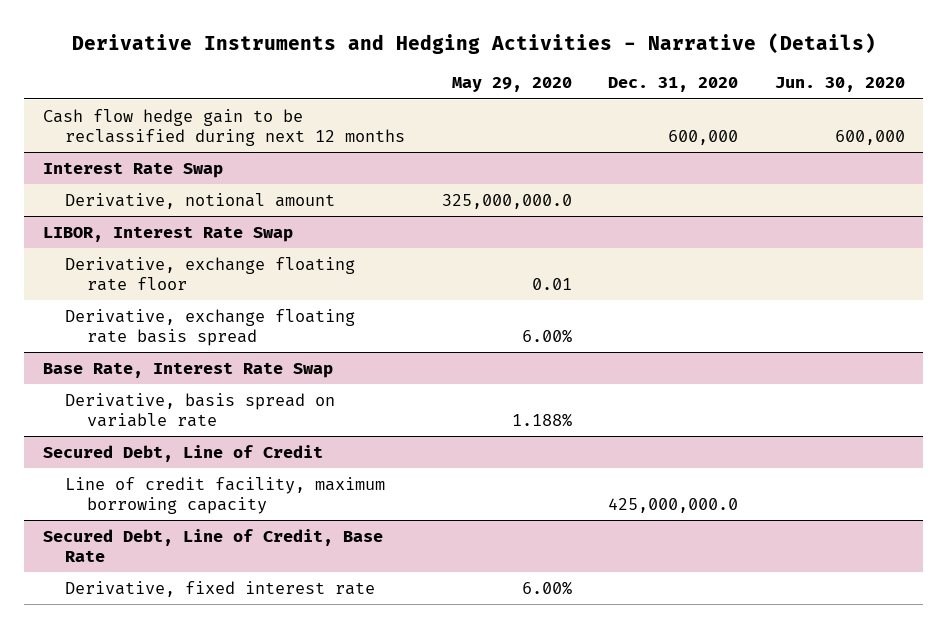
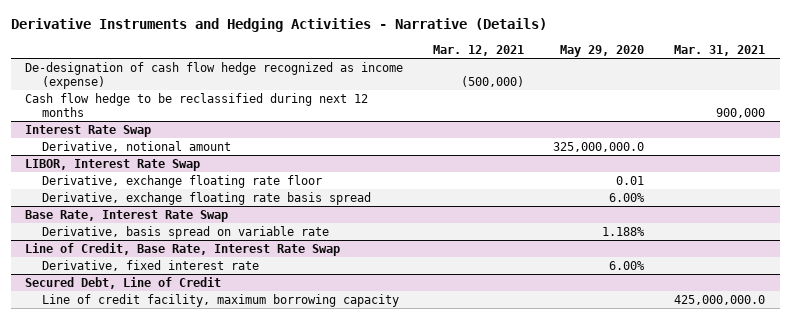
[608,77,739,93] Dec. 31, 2020 -> none
[774,77,905,93] Jun. 30, 2020 -> none
none -> [432,45,524,57] Mar. 12, 2021
none -> [673,45,765,57] Mar. 31, 2021
none -> [25,61,404,89] De-designation of cash flow hedge recognized as income (expense)
[42,108,406,147] Cash flow hedge gain to be reclassified during next 12 months -> [25,92,369,117] Cash flow hedge to be reclassified during next 12 months
none -> [25,242,341,256] Line of Credit, Base Rate, Interest Rate Swap
none -> [41,259,259,271] Derivative, fixed interest rate
[42,528,383,563] Secured Debt, Line of Credit, Base Rate -> none
[65,580,376,597] Derivative, fixed interest rate -> none

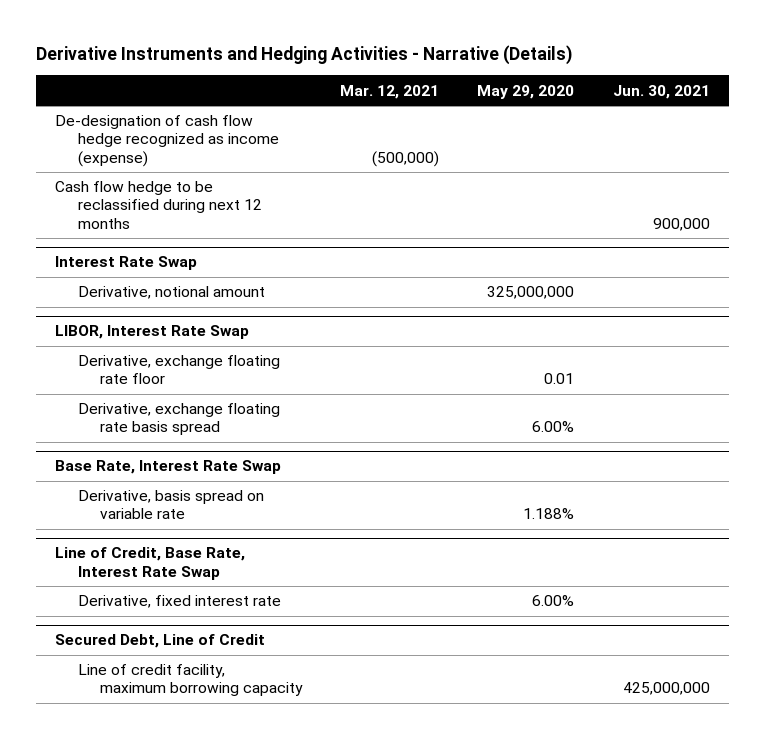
[673,45,765,57] Mar. 31, 2021 -> none
none -> [612,84,710,99] Jun. 30, 2021
[553,141,645,152] 325,000,000.0 -> [487,286,575,300] 325,000,000

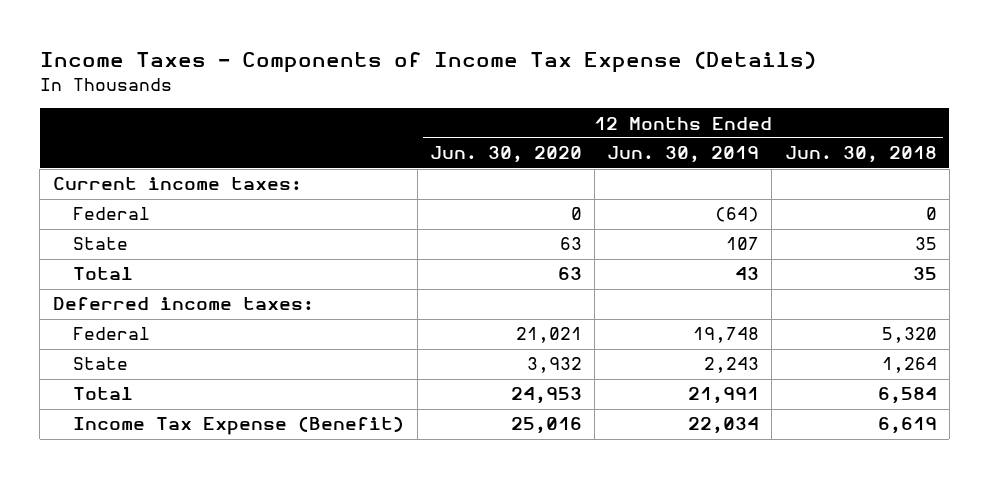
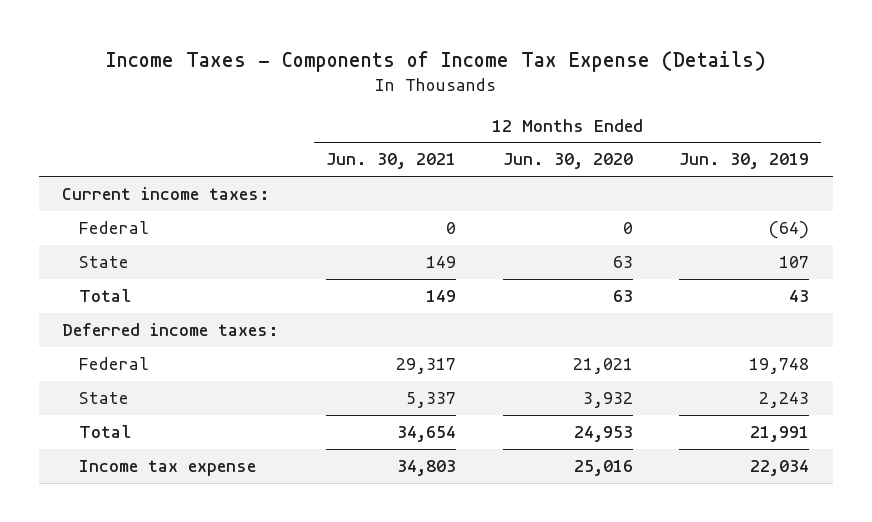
[784,146,937,164] Jun. 30, 2018 -> none
none -> [325,153,456,170] Jun. 30, 2021
[73,416,405,436] Income Tax Expense (Benefit) -> [79,460,257,477] Income tax expense

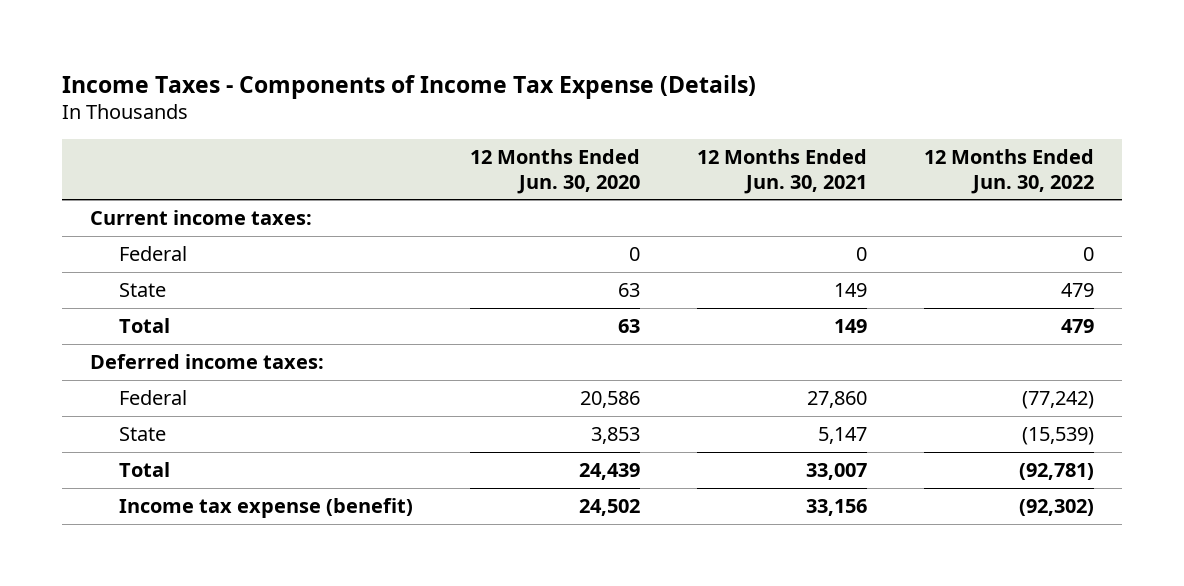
[679,153,810,170] Jun. 30, 2019 -> none
none -> [923,149,1094,194] 12 Months Ended Jun. 30, 2022
[395,358,456,375] 29,317 -> [806,391,867,409] 27,860
[572,358,633,375] 21,021 -> [579,391,640,409] 20,586
[405,392,456,409] 5,337 -> [817,427,867,445] 5,147
[582,392,633,409] 3,932 -> [590,427,640,445] 3,853
[396,426,456,443] 34,654 -> [805,463,867,481] 33,007
[573,426,633,443] 24,953 -> [578,463,640,481] 24,439
[79,460,257,477] Income tax expense -> [119,498,414,519] Income tax expense (benefit)
[396,460,456,477] 34,803 -> [805,499,867,517] 33,156
[573,460,633,477] 25,016 -> [578,499,640,517] 24,502

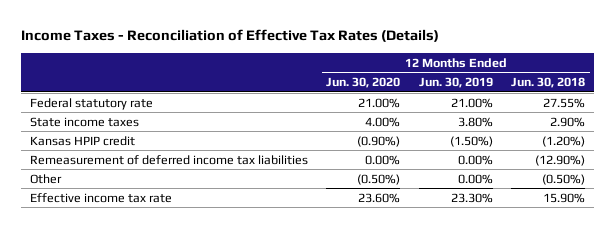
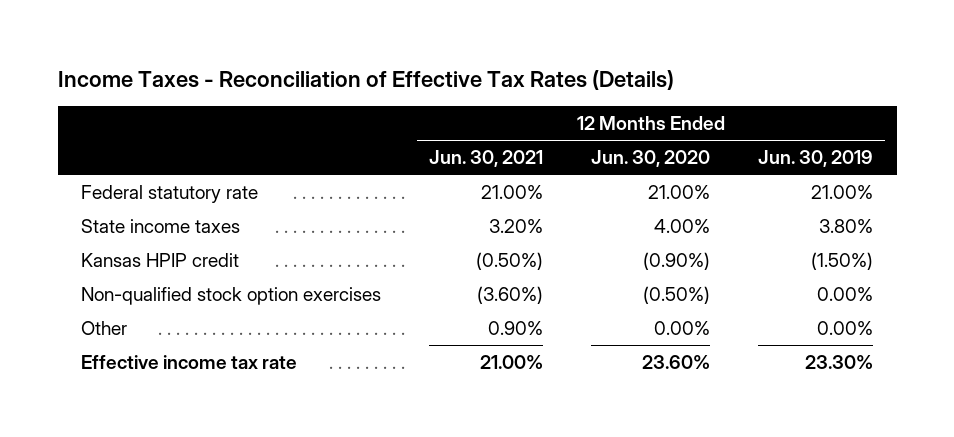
[510,77,585,89] Jun. 30, 2018 -> none
none -> [429,150,544,168] Jun. 30, 2021
[29,154,308,165] Remeasurement of deferred income tax liabilities -> none
none -> [81,287,382,306] Non-qualified stock option exercises
[357,173,401,185] (0.50%) -> [653,321,710,336] 0.00%

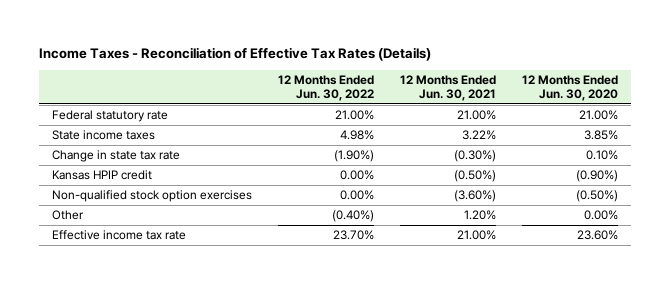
[757,150,873,168] Jun. 30, 2019 -> none
none -> [278,74,375,101] 12 Months Ended Jun. 30, 2022
[489,219,544,234] 3.20% -> [461,130,496,141] 3.22%
[653,219,710,234] 4.00% -> [583,130,618,141] 3.85%
none -> [52,150,181,163] Change in state tax rate
[488,321,544,336] 0.90% -> [463,210,496,221] 1.20%

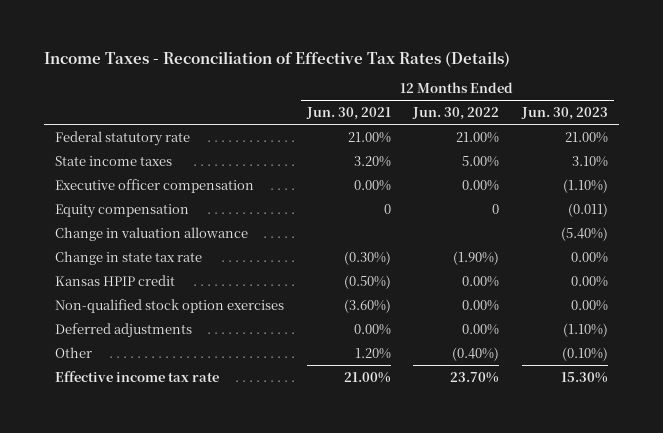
[521,74,618,101] 12 Months Ended Jun. 30, 2020 -> none
none -> [520,107,608,121] Jun. 30, 2023
[340,130,375,141] 4.98% -> [462,155,500,167] 5.00%
[461,130,496,141] 3.22% -> [353,155,391,167] 3.20%
none -> [54,178,254,193] Executive officer compensation
none -> [54,203,189,218] Equity compensation
none -> [54,226,248,241] Change in valuation allowance
none -> [54,322,192,338] Deferred adjustments

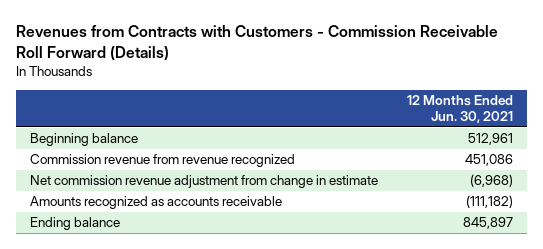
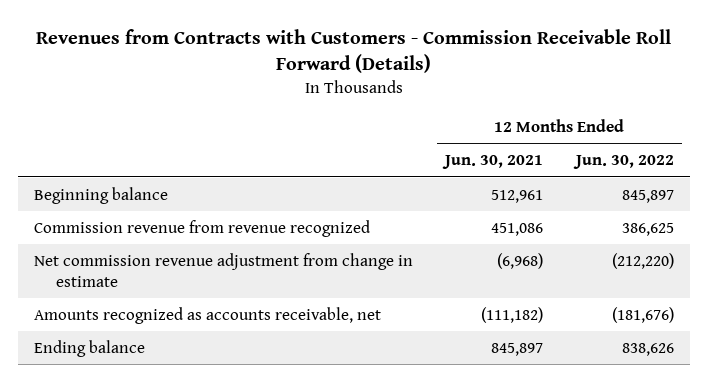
none -> [572,155,674,170] Jun. 30, 2022
[30,196,283,210] Amounts recognized as accounts receivable -> [33,306,381,324] Amounts recognized as accounts receivable, net

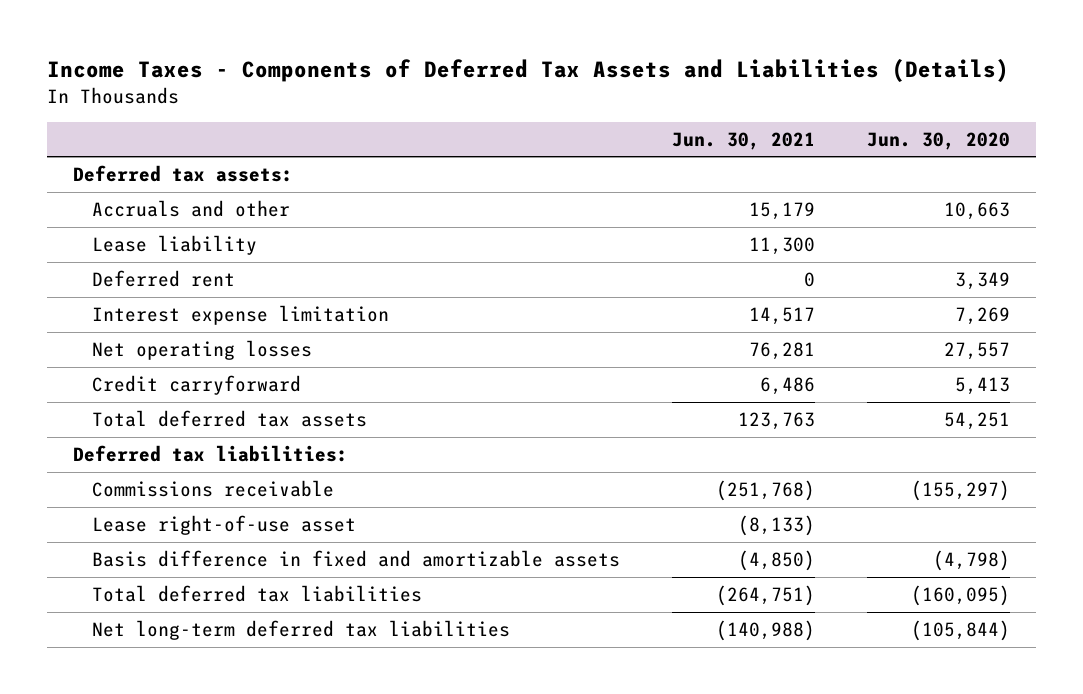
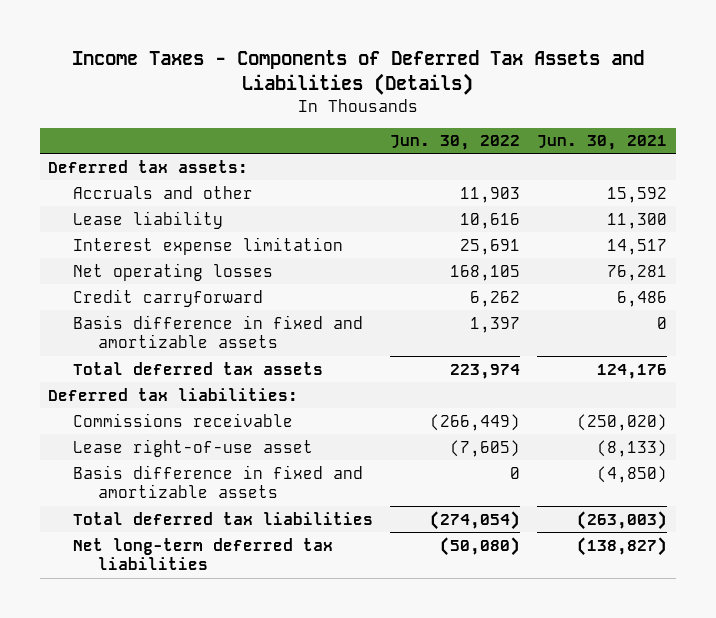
[866,131,1010,150] Jun. 30, 2020 -> none
none -> [390,135,521,151] Jun. 30, 2022
[748,201,815,220] 15,179 -> [607,186,668,203] 15,592
[91,269,235,287] Deferred rent -> none
none -> [73,314,364,349] Basis difference in fixed and amortizable assets
[737,411,815,430] 123,763 -> [597,363,668,379] 124,176
[715,479,815,501] (251,768) -> [577,413,668,431] (250,020)
[715,584,815,606] (264,751) -> [577,510,668,530] (263,003)
[715,619,815,641] (140,988) -> [577,536,668,556] (138,827)

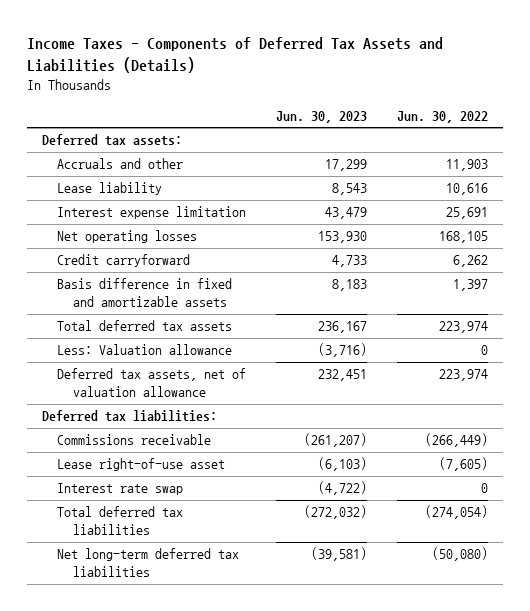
[537,135,668,151] Jun. 30, 2021 -> none
none -> [276,110,368,123] Jun. 30, 2023
none -> [57,344,233,356] Less: Valuation allowance
none -> [57,368,247,398] Deferred tax assets, net of valuation allowance
[73,464,364,499] Basis difference in fixed and amortizable assets -> none
none -> [57,483,184,496] Interest rate swap

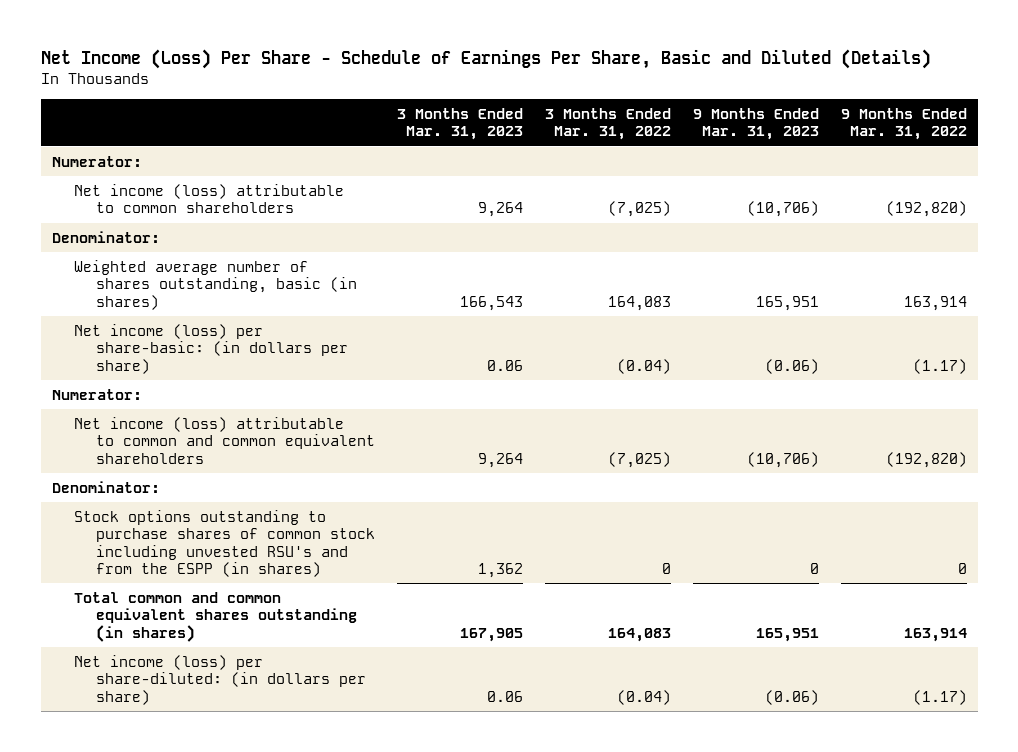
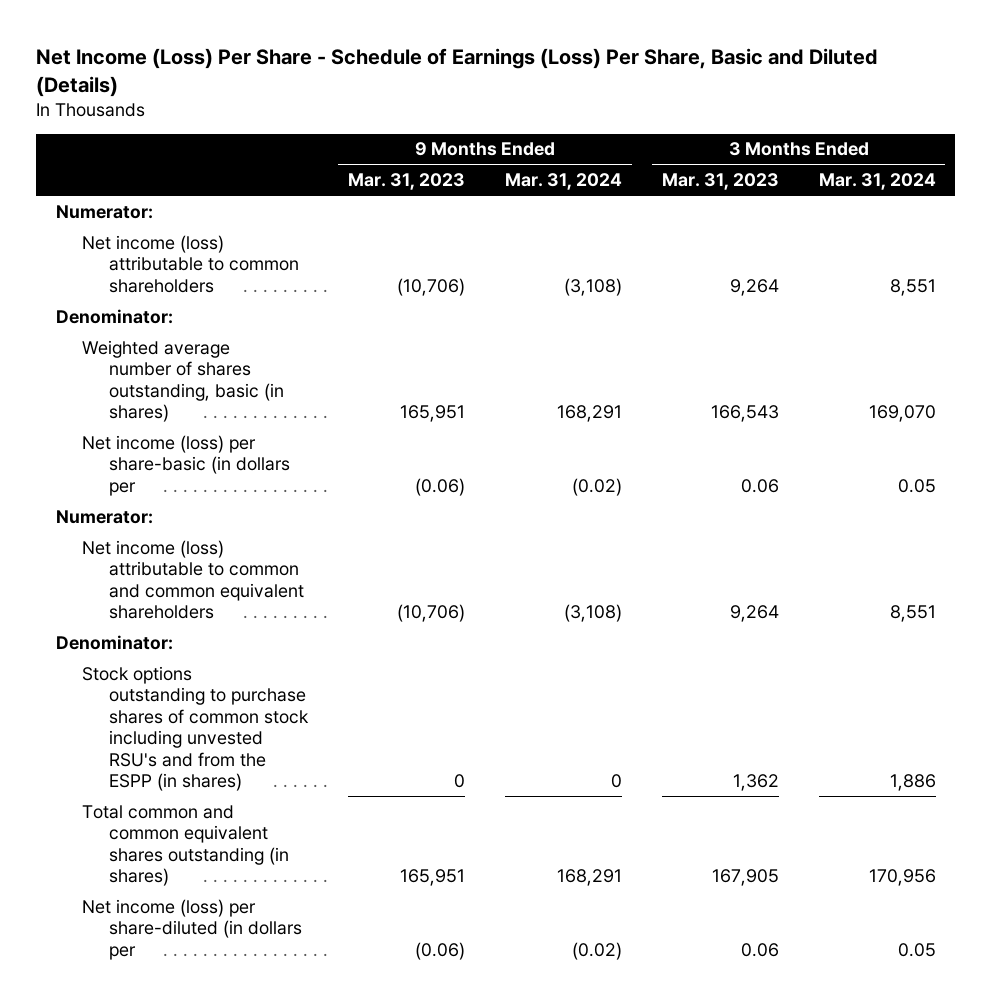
[40,48,931,69] Net Income (Loss) Per Share - Schedule of Earnings Per Share, Basic and Diluted (Details) -> [36,47,879,97] Net Income (Loss) Per Share - Schedule of Earnings (Loss) Per Share, Basic and Diluted (Details)
[544,107,671,141] 3 Months Ended Mar. 31, 2022 -> none
[840,107,967,141] 9 Months Ended Mar. 31, 2022 -> none
none -> [504,173,622,191] Mar. 31, 2024
none -> [818,173,936,191] Mar. 31, 2024
[73,323,348,374] Net income (loss) per share-basic: (in dollars per share) -> [82,434,291,496] Net income (loss) per share-basic (in dollars per
[73,654,366,705] Net income (loss) per share-diluted: (in dollars per share) -> [82,898,303,960] Net income (loss) per share-diluted (in dollars per

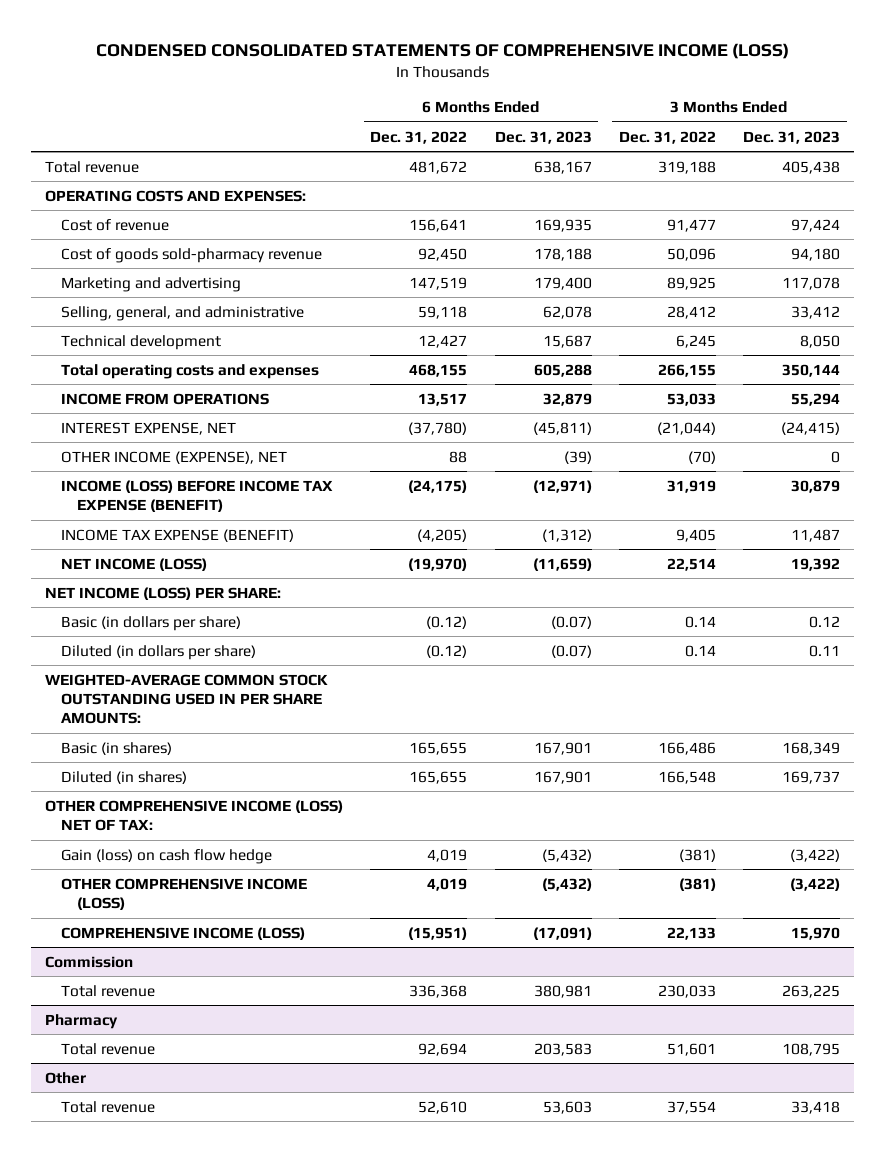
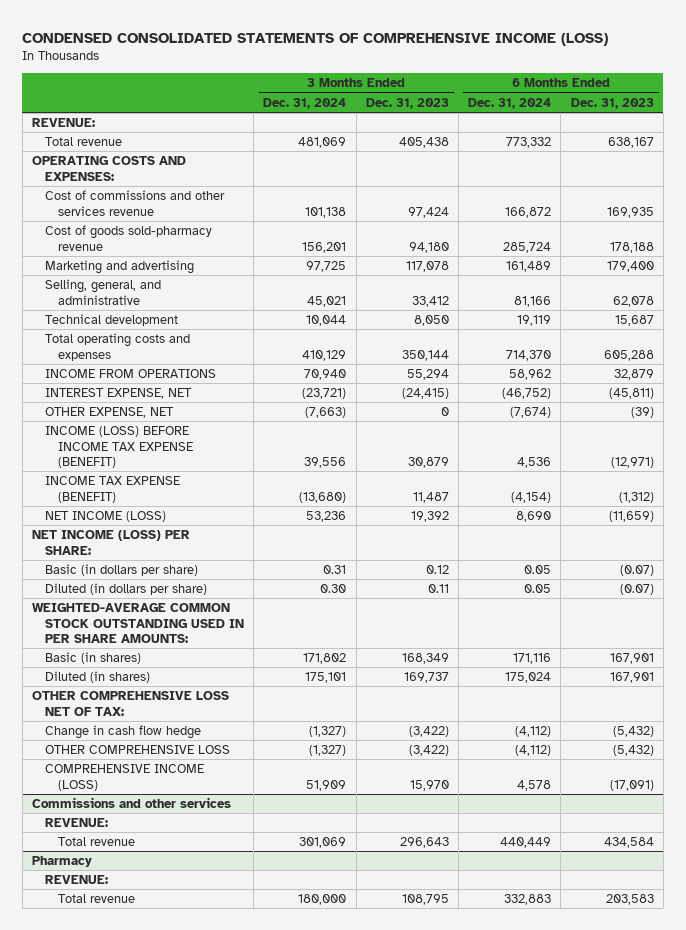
[370,130,468,144] Dec. 31, 2022 -> none
[618,130,716,144] Dec. 31, 2022 -> none
none -> [263,97,347,109] Dec. 31, 2024
none -> [468,97,552,109] Dec. 31, 2024
none -> [32,118,96,128] REVENUE:
[61,218,170,231] Cost of revenue -> [44,190,225,216] Cost of commissions and other services revenue
[61,450,288,464] OTHER INCOME (EXPENSE), NET -> [44,407,174,419] OTHER EXPENSE, NET
[45,799,344,831] OTHER COMPREHENSIVE INCOME (LOSS) NET OF TAX: -> [32,691,230,716] OTHER COMPREHENSIVE LOSS NET OF TAX:
[61,848,273,864] Gain (loss) on cash flow hedge -> [44,725,201,740] Change in cash flow hedge
[61,877,308,910] OTHER COMPREHENSIVE INCOME (LOSS) -> [44,745,230,755] OTHER COMPREHENSIVE LOSS
[45,955,134,968] Commission -> [32,797,232,809] Commissions and other services
none -> [44,818,108,828] REVENUE:
[533,984,592,998] 380,981 -> [603,837,654,849] 434,584
[782,984,841,998] 263,225 -> [399,837,449,849] 296,643
none -> [44,875,108,885] REVENUE:
[45,1071,87,1084] Other -> none
[61,1100,156,1113] Total revenue -> none

